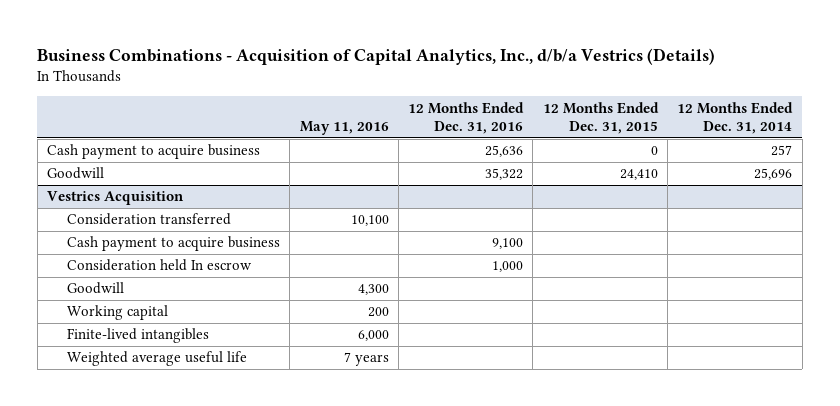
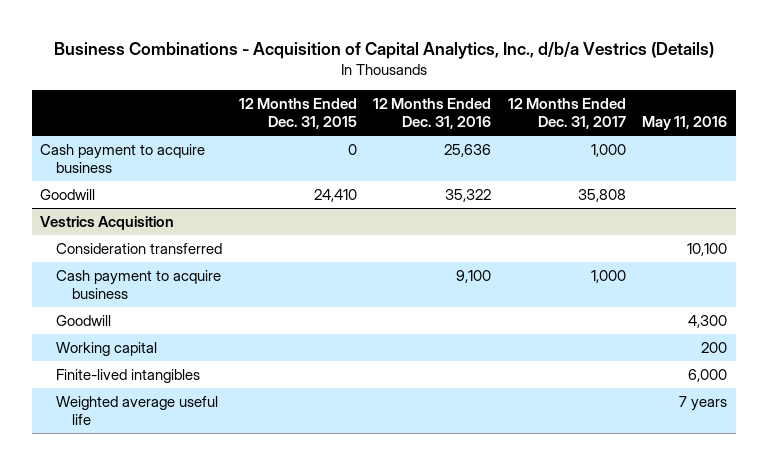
[677,101,794,134] 12 Months Ended Dec. 31, 2014 -> none
none -> [507,97,626,129] 12 Months Ended Dec. 31, 2017
[67,259,253,272] Consideration held In escrow -> none

